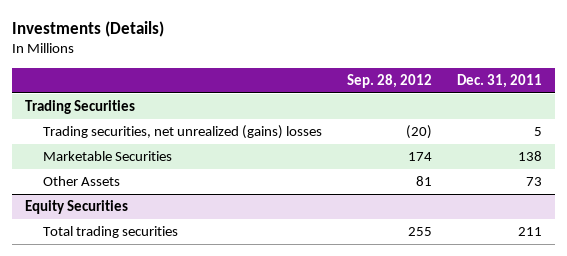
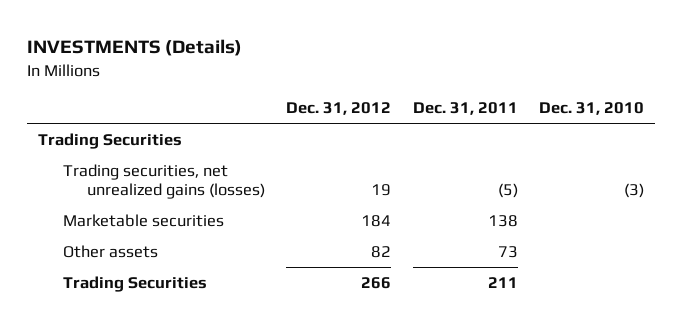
[11,21,164,38] Investments (Details) -> [27,39,243,57] INVESTMENTS (Details)
[347,73,433,88] Sep. 28, 2012 -> none
none -> [286,102,392,116] Dec. 31, 2012
none -> [538,102,644,116] Dec. 31, 2010
[24,200,128,215] Equity Securities -> none
[42,125,322,140] Trading securities, net unrealized (gains) losses -> [62,163,266,200] Trading securities, net unrealized gains (losses)
[534,127,543,137] 5 -> [497,183,518,199] (5)
[42,151,172,162] Marketable Securities -> [62,213,224,227] Marketable securities
[42,176,120,187] Other Assets -> [62,244,158,258] Other assets
[42,226,178,239] Total trading securities -> [62,275,207,292] Trading Securities

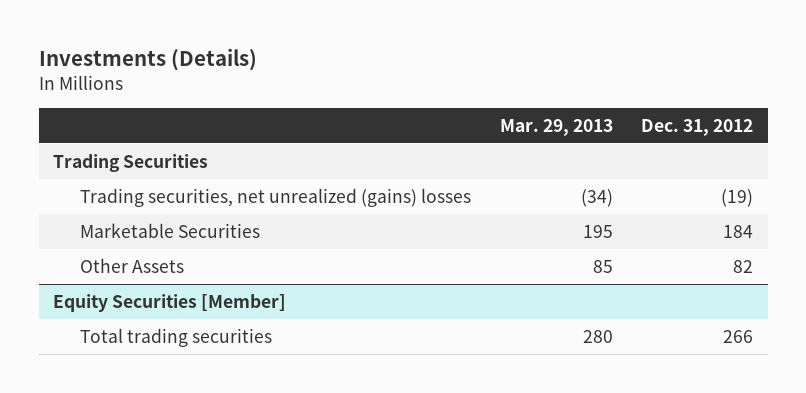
[27,39,243,57] INVESTMENTS (Details) -> [38,48,257,72] Investments (Details)
[412,102,518,116] Dec. 31, 2011 -> none
[538,102,644,116] Dec. 31, 2010 -> none
none -> [499,118,613,136] Mar. 29, 2013
[62,163,266,200] Trading securities, net unrealized gains (losses) -> [80,188,472,208] Trading securities, net unrealized (gains) losses
[371,184,392,197] 19 -> [721,189,754,208] (19)
[62,213,224,227] Marketable securities -> [80,223,261,239] Marketable Securities
[62,244,158,258] Other assets -> [80,258,185,274] Other Assets
none -> [52,294,286,313] Equity Securities [Member]
[62,275,207,292] Trading Securities -> [80,328,273,348] Total trading securities

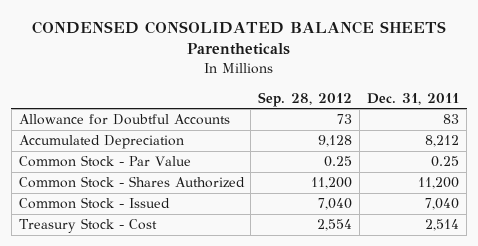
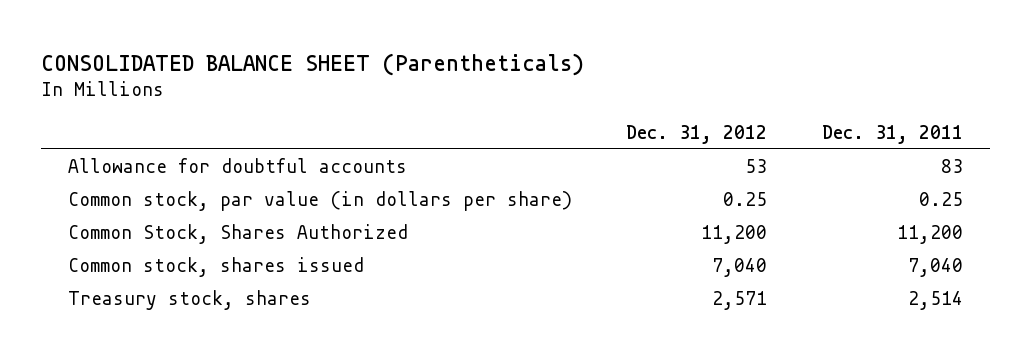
[31,20,446,56] CONDENSED CONSOLIDATED BALANCE SHEETS Parentheticals -> [40,52,584,76] CONSOLIDATED BALANCE SHEET (Parentheticals)
[258,91,353,107] Sep. 28, 2012 -> none
none -> [626,124,768,144] Dec. 31, 2012
[18,135,184,150] Accumulated Depreciation -> none
[18,114,230,126] Allowance for Doubtful Accounts -> [67,158,407,174] Allowance for doubtful accounts
[18,155,191,168] Common Stock - Par Value -> [67,191,572,212] Common stock, par value (in dollars per share)
[18,176,245,189] Common Stock - Shares Authorized -> [67,224,408,245] Common Stock, Shares Authorized
[18,197,170,210] Common Stock - Issued -> [67,257,364,278] Common stock, shares issued
[18,218,157,234] Treasury Stock - Cost -> [67,290,311,311] Treasury stock, shares

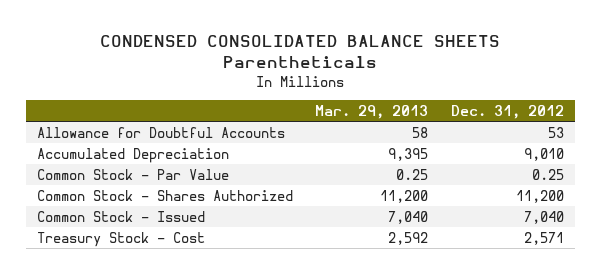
[40,52,584,76] CONSOLIDATED BALANCE SHEET (Parentheticals) -> [100,35,501,69] CONDENSED CONSOLIDATED BALANCE SHEETS Parentheticals
[821,124,963,144] Dec. 31, 2011 -> none
none -> [315,105,429,120] Mar. 29, 2013
[67,158,407,174] Allowance for doubtful accounts -> [37,126,286,138] Allowance for Doubtful Accounts
none -> [37,147,230,163] Accumulated Depreciation
[67,191,572,212] Common stock, par value (in dollars per share) -> [37,168,230,180] Common Stock - Par Value
[67,224,408,245] Common Stock, Shares Authorized -> [37,189,294,201] Common Stock - Shares Authorized
[67,257,364,278] Common stock, shares issued -> [37,210,206,222] Common Stock - Issued
[67,290,311,311] Treasury stock, shares -> [37,231,206,247] Treasury Stock - Cost

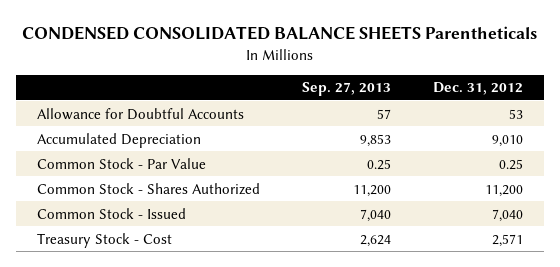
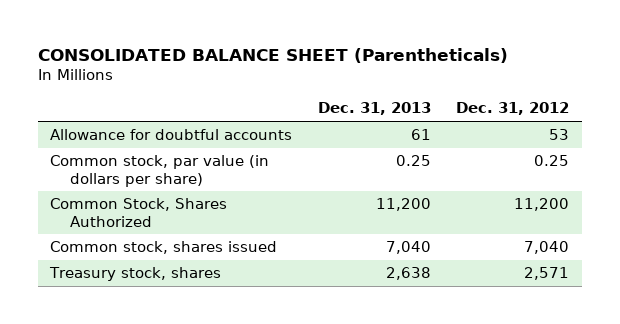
[21,26,537,41] CONDENSED CONSOLIDATED BALANCE SHEETS Parentheticals -> [37,47,508,63] CONSOLIDATED BALANCE SHEET (Parentheticals)
[301,82,391,97] Sep. 27, 2013 -> none
none -> [317,102,431,116] Dec. 31, 2013
[36,132,201,148] Accumulated Depreciation -> none
[36,107,244,120] Allowance for Doubtful Accounts -> [50,129,293,141] Allowance for doubtful accounts
[36,157,206,169] Common Stock - Par Value -> [50,155,270,187] Common stock, par value (in dollars per share)
[36,182,260,195] Common Stock - Shares Authorized -> [50,198,228,227] Common Stock, Shares Authorized
[36,207,186,219] Common Stock - Issued -> [50,241,278,255] Common stock, shares issued
[36,232,172,248] Treasury Stock - Cost -> [49,267,222,282] Treasury stock, shares

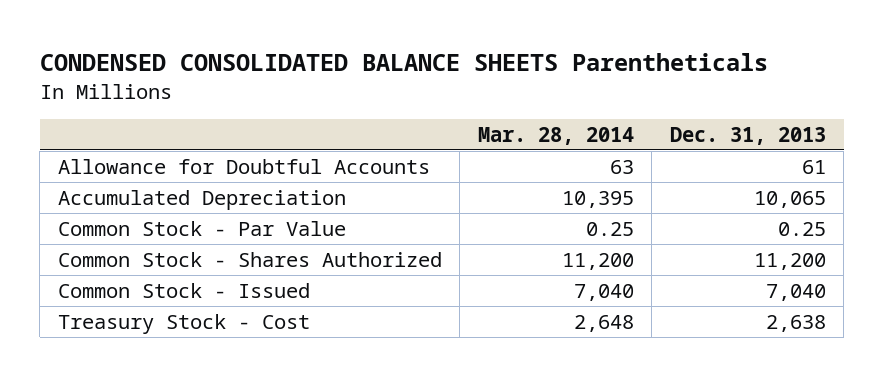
[37,47,508,63] CONSOLIDATED BALANCE SHEET (Parentheticals) -> [39,53,768,72] CONDENSED CONSOLIDATED BALANCE SHEETS Parentheticals
[456,102,570,116] Dec. 31, 2012 -> none
none -> [477,126,634,145] Mar. 28, 2014
[50,129,293,141] Allowance for doubtful accounts -> [57,158,430,174] Allowance for Doubtful Accounts
none -> [57,189,346,210] Accumulated Depreciation
[50,155,270,187] Common stock, par value (in dollars per share) -> [57,220,346,236] Common Stock - Par Value
[50,198,228,227] Common Stock, Shares Authorized -> [57,251,442,267] Common Stock - Shares Authorized
[50,241,278,255] Common stock, shares issued -> [57,282,310,298] Common Stock - Issued
[49,267,222,282] Treasury stock, shares -> [57,313,310,334] Treasury Stock - Cost

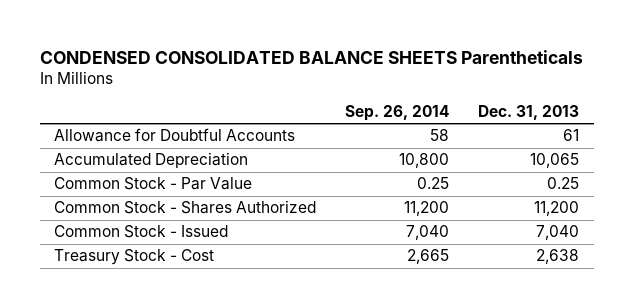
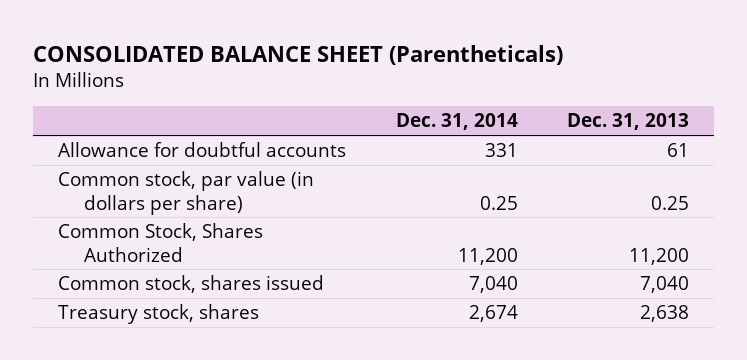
[39,49,583,64] CONDENSED CONSOLIDATED BALANCE SHEETS Parentheticals -> [32,44,563,65] CONSOLIDATED BALANCE SHEET (Parentheticals)
[345,105,450,122] Sep. 26, 2014 -> none
none -> [395,113,518,131] Dec. 31, 2014
[54,152,249,169] Accumulated Depreciation -> none
[54,128,296,143] Allowance for Doubtful Accounts -> [57,142,346,158] Allowance for doubtful accounts
[54,177,253,191] Common Stock - Par Value -> [57,171,314,215] Common stock, par value (in dollars per share)
[54,200,317,215] Common Stock - Shares Authorized -> [57,223,263,262] Common Stock, Shares Authorized
[54,225,229,239] Common Stock - Issued -> [57,275,324,294] Common stock, shares issued
[54,249,215,266] Treasury Stock - Cost -> [57,304,259,325] Treasury stock, shares

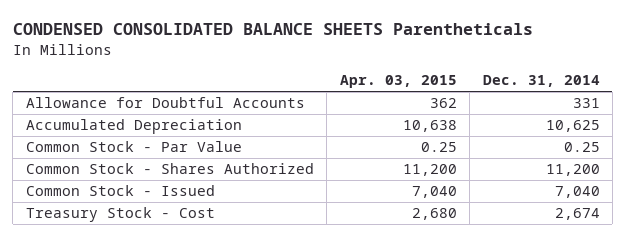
[32,44,563,65] CONSOLIDATED BALANCE SHEET (Parentheticals) -> [12,23,533,36] CONDENSED CONSOLIDATED BALANCE SHEETS Parentheticals
[567,113,690,131] Dec. 31, 2013 -> none
none -> [339,75,457,89] Apr. 03, 2015
[57,142,346,158] Allowance for doubtful accounts -> [25,97,305,109] Allowance for Doubtful Accounts
none -> [25,119,242,135] Accumulated Depreciation
[57,171,314,215] Common stock, par value (in dollars per share) -> [25,141,242,153] Common Stock - Par Value
[57,223,263,262] Common Stock, Shares Authorized -> [25,163,314,175] Common Stock - Shares Authorized
[57,275,324,294] Common stock, shares issued -> [25,185,215,197] Common Stock - Issued
[57,304,259,325] Treasury stock, shares -> [25,207,215,223] Treasury Stock - Cost

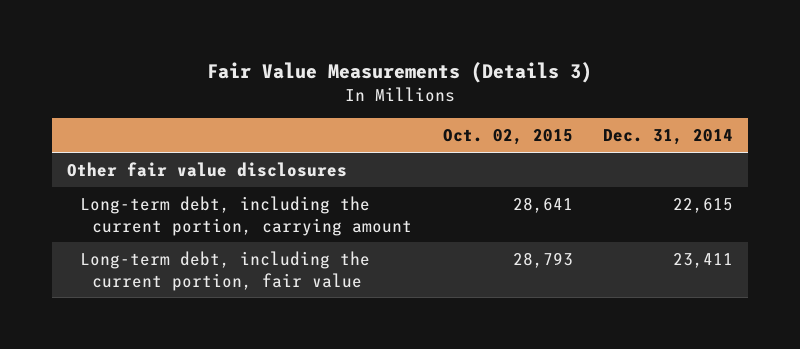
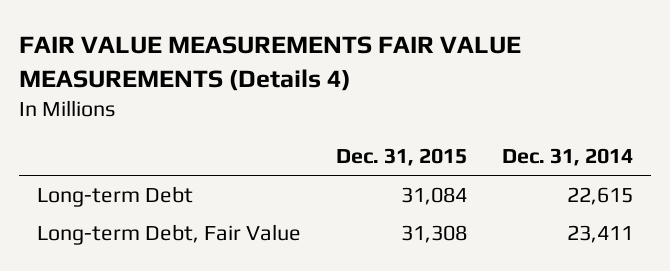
[206,62,592,84] Fair Value Measurements (Details 3) -> [19,35,522,91] FAIR VALUE MEASUREMENTS FAIR VALUE MEASUREMENTS (Details 4)
[442,129,573,146] Oct. 02, 2015 -> none
none -> [335,148,467,167] Dec. 31, 2015
[67,161,348,177] Other fair value disclosures -> none
[79,195,413,236] Long-term debt, including the current portion, carrying amount -> [36,185,193,207] Long-term Debt
[79,250,370,291] Long-term debt, including the current portion, fair value -> [36,223,301,245] Long-term Debt, Fair Value

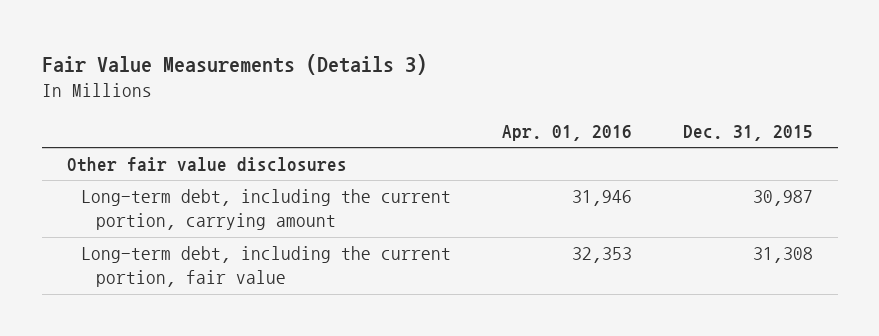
[19,35,522,91] FAIR VALUE MEASUREMENTS FAIR VALUE MEASUREMENTS (Details 4) -> [41,53,427,75] Fair Value Measurements (Details 3)
[502,148,634,167] Dec. 31, 2014 -> none
none -> [501,125,632,142] Apr. 01, 2016
none -> [66,157,347,173] Other fair value disclosures
[36,185,193,207] Long-term Debt -> [81,189,452,231] Long-term debt, including the current portion, carrying amount
[400,186,467,205] 31,084 -> [752,190,813,207] 30,987
[36,223,301,245] Long-term Debt, Fair Value -> [81,246,452,288] Long-term debt, including the current portion, fair value

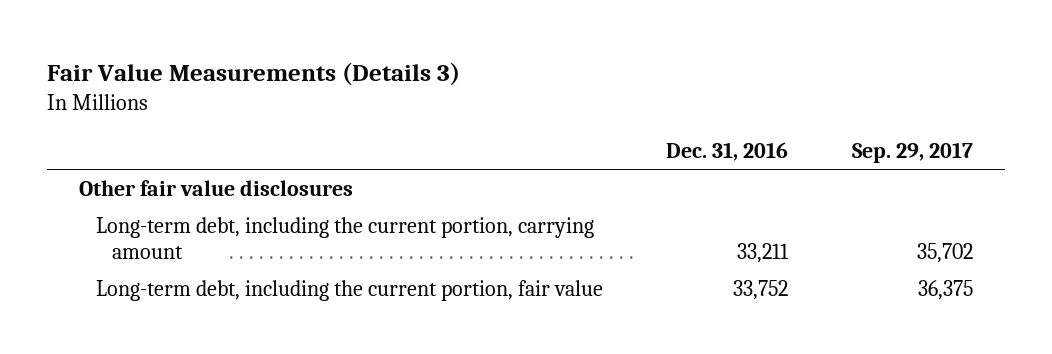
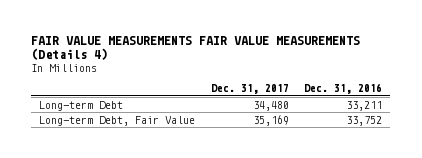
[47,61,461,86] Fair Value Measurements (Details 3) -> [31,36,361,61] FAIR VALUE MEASUREMENTS FAIR VALUE MEASUREMENTS (Details 4)
[852,142,974,164] Sep. 29, 2017 -> none
none -> [210,84,289,95] Dec. 31, 2017
[79,180,354,197] Other fair value disclosures -> none
[95,217,594,259] Long-term debt, including the current portion, carrying amount -> [39,100,124,111] Long-term Debt
[95,280,603,302] Long-term debt, including the current portion, fair value -> [39,115,196,126] Long-term Debt, Fair Value

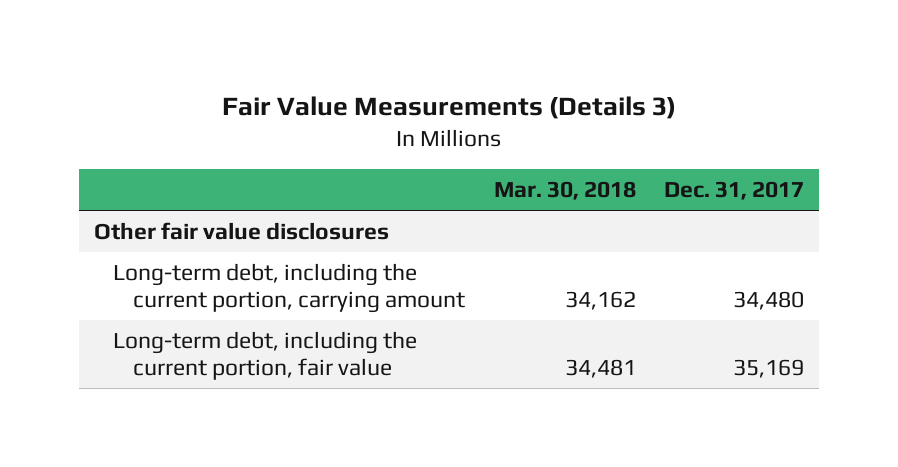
[31,36,361,61] FAIR VALUE MEASUREMENTS FAIR VALUE MEASUREMENTS (Details 4) -> [222,96,677,120] Fair Value Measurements (Details 3)
[304,83,383,95] Dec. 31, 2016 -> none
none -> [493,181,636,201] Mar. 30, 2018
none -> [93,221,389,240] Other fair value disclosures
[39,100,124,111] Long-term Debt -> [113,262,465,314] Long-term debt, including the current portion, carrying amount
[39,115,196,126] Long-term Debt, Fair Value -> [113,330,418,381] Long-term debt, including the current portion, fair value

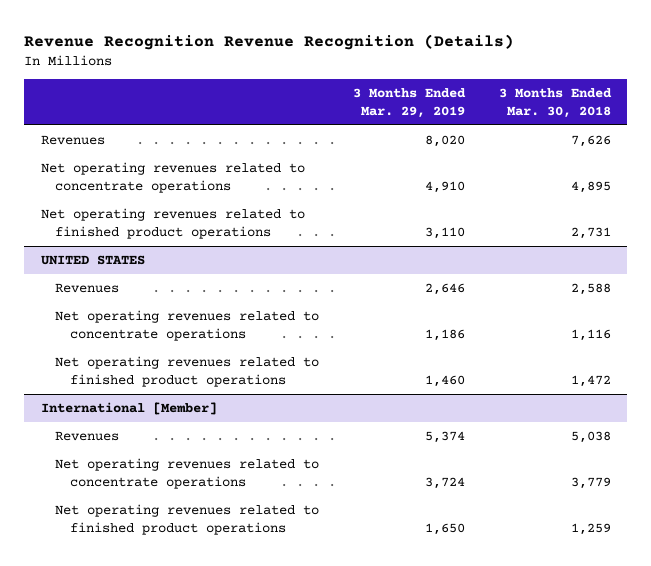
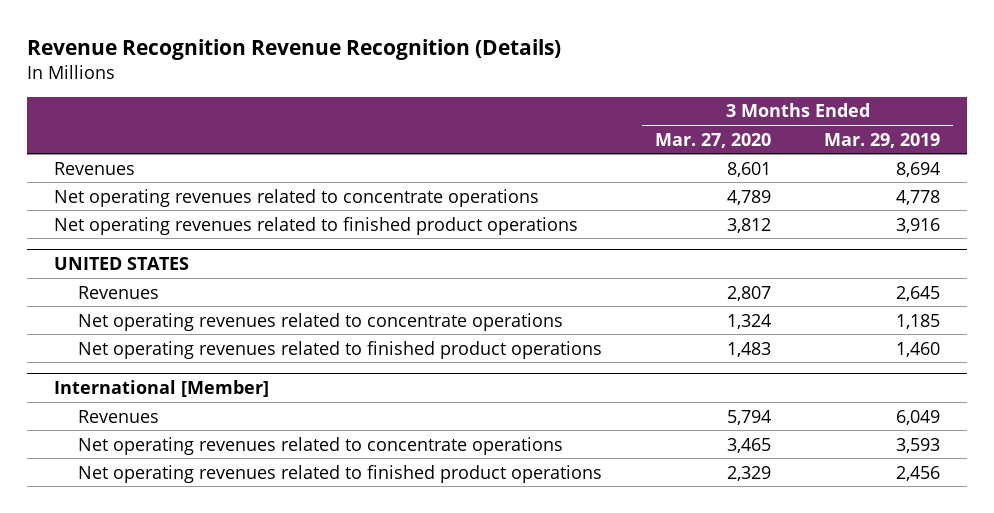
[498,88,612,118] 3 Months Ended Mar. 30, 2018 -> none
none -> [655,132,772,148] Mar. 27, 2020
[425,135,466,148] 8,020 -> [896,161,941,177] 8,694
[425,180,466,193] 4,910 -> [896,189,941,205] 4,778
[425,226,466,239] 3,110 -> [896,217,941,233] 3,916
[425,283,466,296] 2,646 -> [896,285,941,301] 2,645
[425,328,466,341] 1,186 -> [896,313,941,329] 1,185
[425,431,466,444] 5,374 -> [896,409,941,425] 6,049
[425,476,466,489] 3,724 -> [896,437,941,453] 3,593
[425,522,466,535] 1,650 -> [896,465,941,481] 2,456

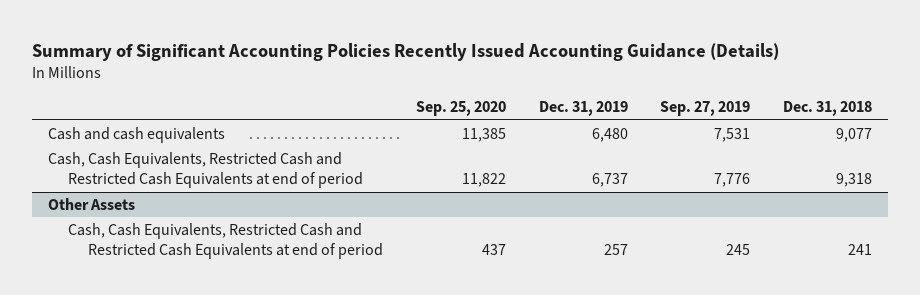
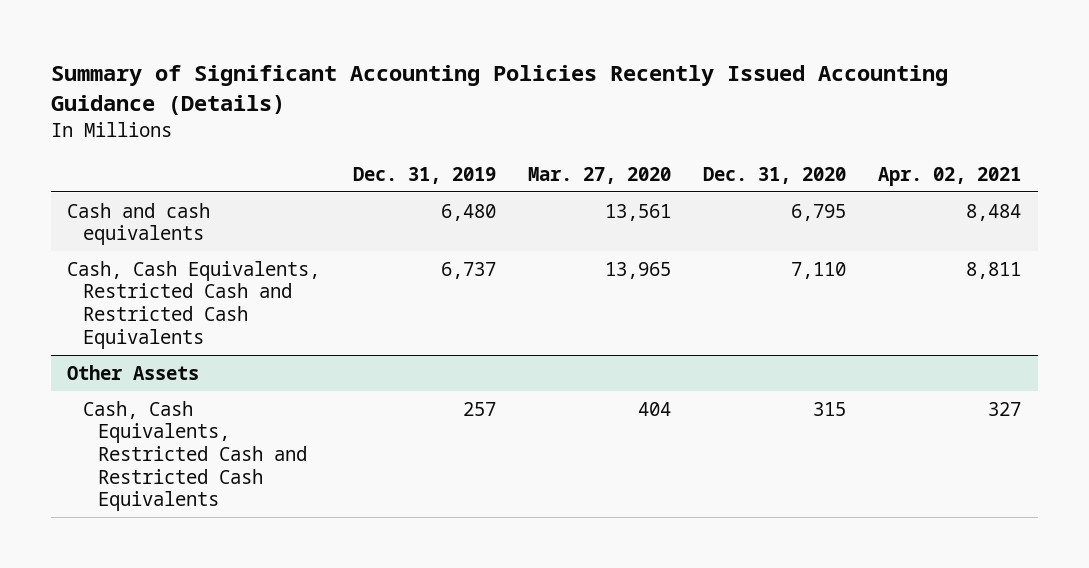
[416,101,507,117] Sep. 25, 2020 -> none
[660,101,751,117] Sep. 27, 2019 -> none
[782,101,872,117] Dec. 31, 2018 -> none
none -> [527,167,671,185] Mar. 27, 2020
none -> [703,167,847,185] Dec. 31, 2020
none -> [878,167,1022,187] Apr. 02, 2021
[47,152,364,189] Cash, Cash Equivalents, Restricted Cash and Restricted Cash Equivalents at end of period -> [67,260,321,349] Cash, Cash Equivalents, Restricted Cash and Restricted Cash Equivalents
[68,223,384,260] Cash, Cash Equivalents, Restricted Cash and Restricted Cash Equivalents at end of period -> [82,400,308,512] Cash, Cash Equivalents, Restricted Cash and Restricted Cash Equivalents

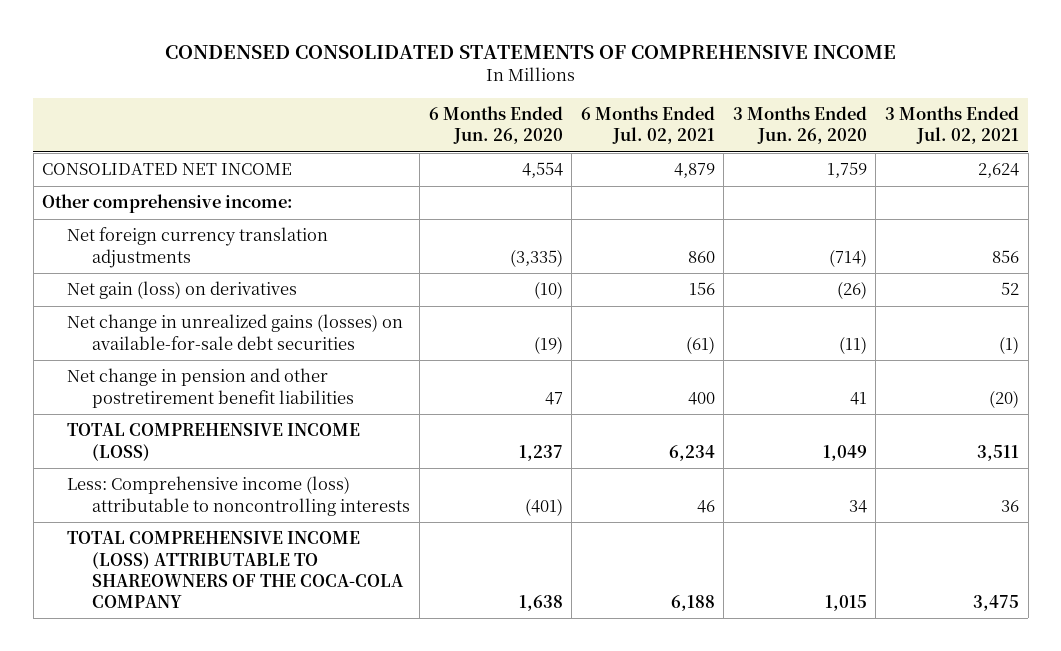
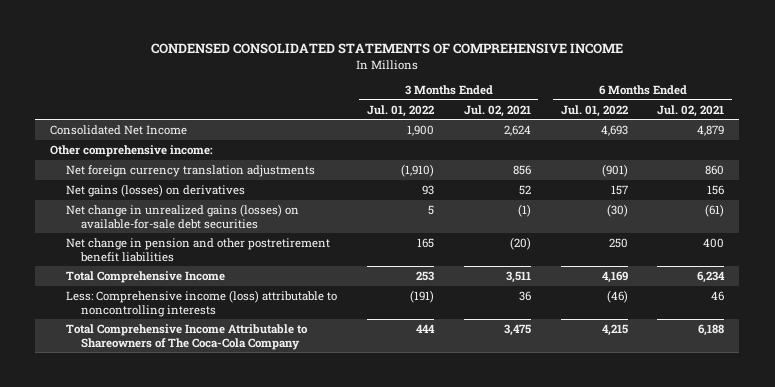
[428,106,563,145] 6 Months Ended Jun. 26, 2020 -> none
[732,106,867,145] 3 Months Ended Jun. 26, 2020 -> none
none -> [366,104,434,117] Jul. 01, 2022
none -> [560,104,628,117] Jul. 01, 2022
[42,163,293,176] CONSOLIDATED NET INCOME -> [50,124,188,135] Consolidated Net Income
[67,281,298,300] Net gain (loss) on derivatives -> [65,183,245,197] Net gains (losses) on derivatives
[67,423,361,461] TOTAL COMPREHENSIVE INCOME (LOSS) -> [65,270,225,283] Total Comprehensive Income
[67,531,405,609] TOTAL COMPREHENSIVE INCOME (LOSS) ATTRIBUTABLE TO SHAREOWNERS OF THE COCA-COLA COMPANY -> [65,323,308,350] Total Comprehensive Income Attributable to Shareowners of The Coca-Cola Company

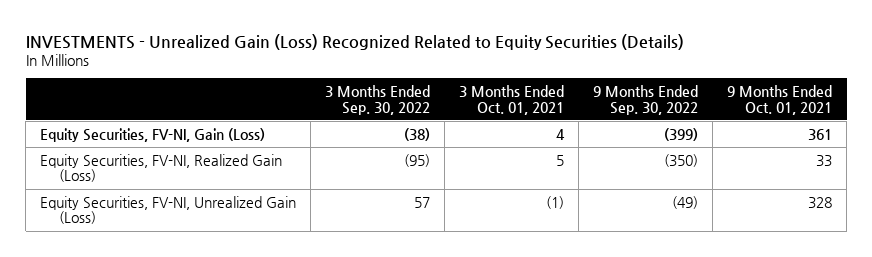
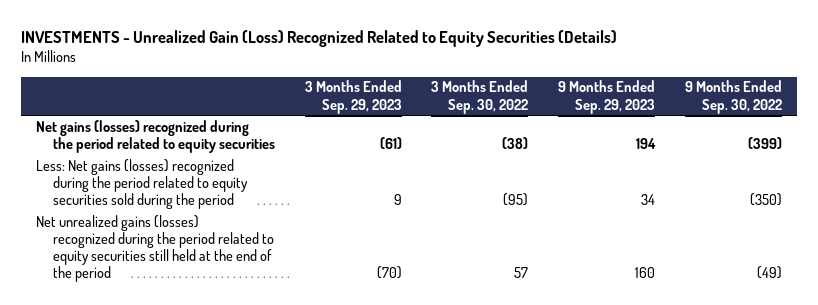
[459,84,565,115] 3 Months Ended Oct. 01, 2021 -> none
[727,84,833,115] 9 Months Ended Oct. 01, 2021 -> none
none -> [304,80,402,114] 3 Months Ended Sep. 29, 2023
none -> [558,80,656,114] 9 Months Ended Sep. 29, 2023
[40,127,266,142] Equity Securities, FV-NI, Gain (Loss) -> [35,119,275,154] Net gains (losses) recognized during the period related to equity securities
[40,153,283,183] Equity Securities, FV-NI, Realized Gain (Loss) -> [35,158,248,210] Less: Net gains (losses) recognized during the period related to equity securities sold during the period
[40,195,297,225] Equity Securities, FV-NI, Unrealized Gain (Loss) -> [35,214,274,283] Net unrealized gains (losses) recognized during the period related to equity securities still held at the end of the period

